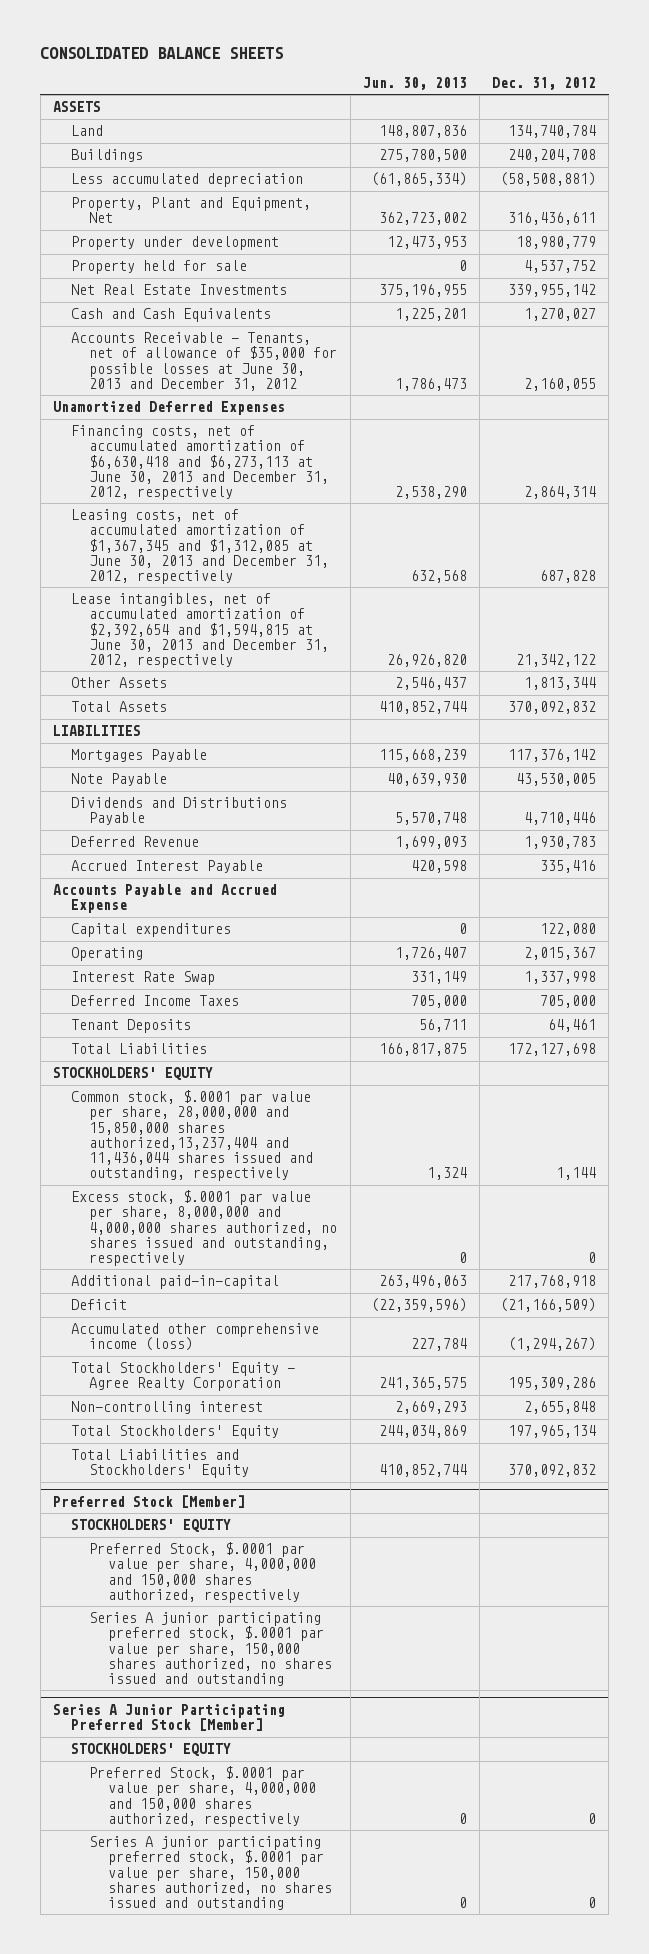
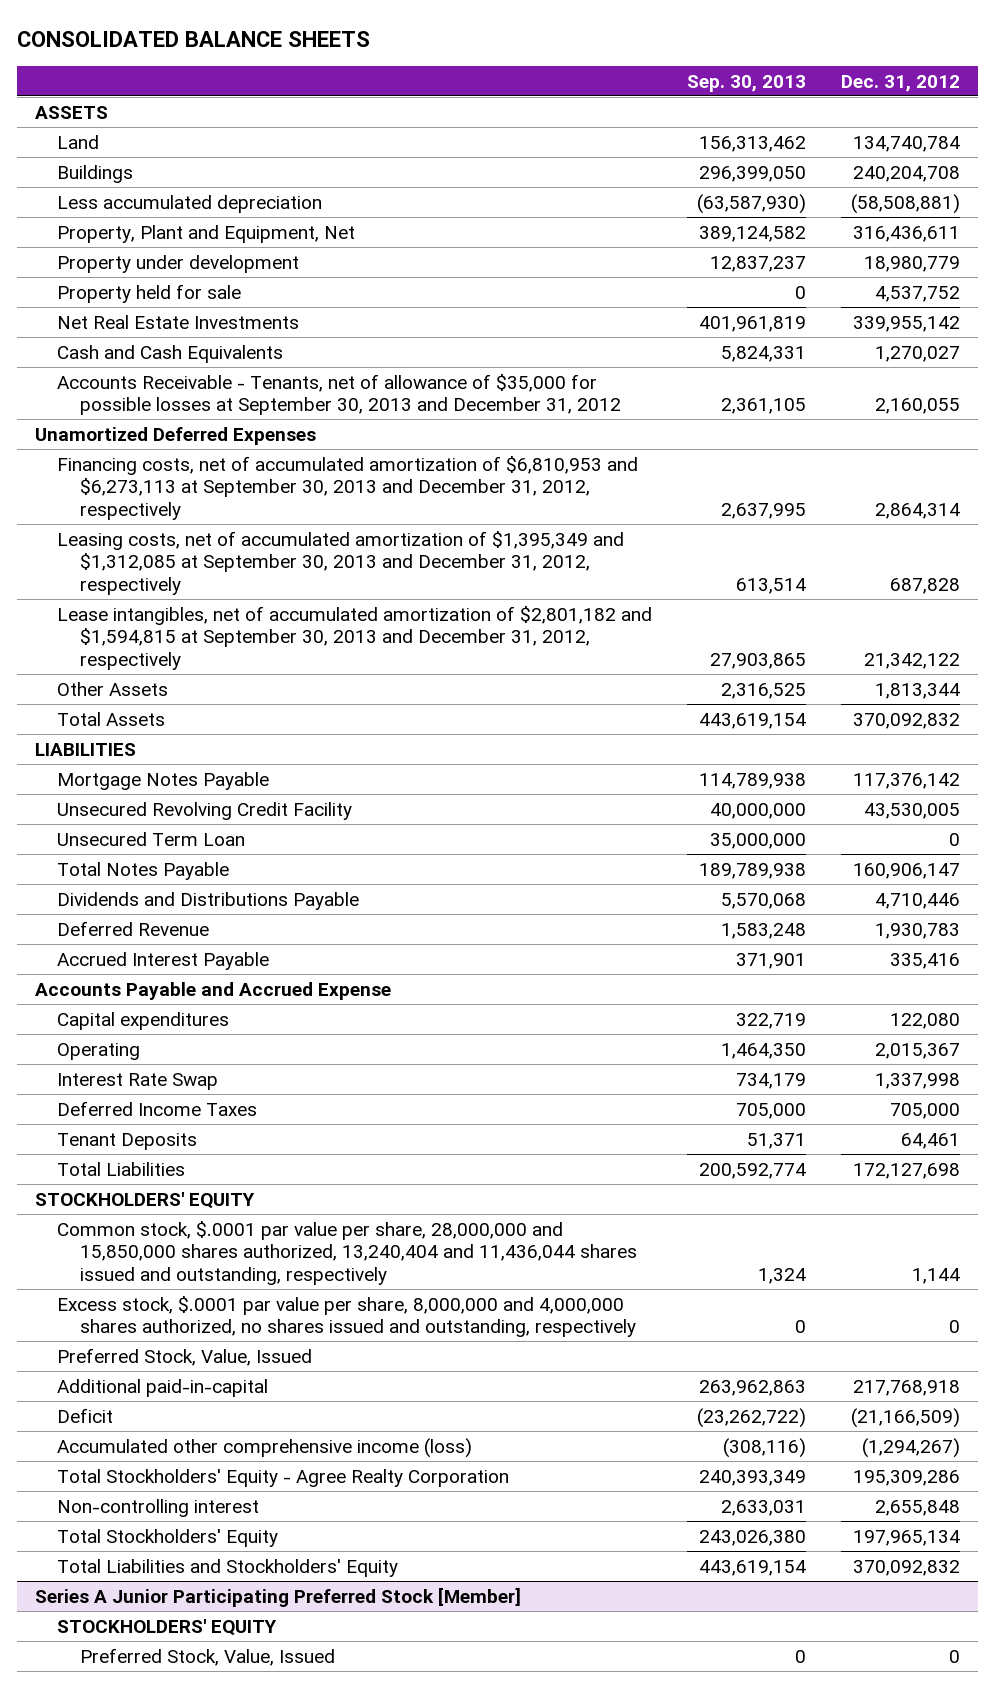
[362,76,467,90] Jun. 30, 2013 -> none
none -> [687,74,807,92] Sep. 30, 2013
[71,332,338,391] Accounts Receivable - Tenants, net of allowance of $35,000 for possible losses at June 30, 2013 and December 31, 2012 -> [57,373,622,416] Accounts Receivable - Tenants, net of allowance of $35,000 for possible losses at September 30, 2013 and December 31, 2012
[71,425,330,501] Financing costs, net of accumulated amortization of $6,630,418 and $6,273,113 at June 30, 2013 and December 31, 2012, respectively -> [57,455,639,521] Financing costs, net of accumulated amortization of $6,810,953 and $6,273,113 at September 30, 2013 and December 31, 2012, respectively
[71,509,330,585] Leasing costs, net of accumulated amortization of $1,367,345 and $1,312,085 at June 30, 2013 and December 31, 2012, respectively -> [57,530,625,596] Leasing costs, net of accumulated amortization of $1,395,349 and $1,312,085 at September 30, 2013 and December 31, 2012, respectively
[71,593,330,669] Lease intangibles, net of accumulated amortization of $2,392,654 and $1,594,815 at June 30, 2013 and December 31, 2012, respectively -> [57,605,653,671] Lease intangibles, net of accumulated amortization of $2,801,182 and $1,594,815 at September 30, 2013 and December 31, 2012, respectively
[71,749,208,763] Mortgages Payable -> [57,771,270,790] Mortgage Notes Payable
none -> [57,801,353,820] Unsecured Revolving Credit Facility
none -> [57,831,246,846] Unsecured Term Loan
[71,773,168,787] Note Payable -> [57,861,230,880] Total Notes Payable
[516,773,597,787] 43,530,005 -> [853,862,961,879] 160,906,147
[71,1090,314,1182] Common stock, $.0001 par value per share, 28,000,000 and 15,850,000 shares authorized,13,237,404 and 11,436,044 shares issued and outstanding, respectively -> [57,1220,638,1286] Common stock, $.0001 par value per share, 28,000,000 and 15,850,000 shares authorized, 13,240,404 and 11,436,044 shares issued and outstanding, respectively
none -> [57,1347,313,1366] Preferred Stock, Value, Issued
[53,1494,246,1508] Preferred Stock [Member] -> none
[71,1519,232,1533] STOCKHOLDERS' EQUITY -> none
[89,1542,316,1603] Preferred Stock, $.0001 par value per share, 4,000,000 and 150,000 shares authorized, respectively -> none
[89,1612,332,1687] Series A junior participating preferred stock, $.0001 par value per share, 150,000 shares authorized, no shares issued and outstanding -> none
[89,1836,332,1911] Series A junior participating preferred stock, $.0001 par value per share, 150,000 shares authorized, no shares issued and outstanding -> none
[89,1766,316,1827] Preferred Stock, $.0001 par value per share, 4,000,000 and 150,000 shares authorized, respectively -> [80,1647,336,1666] Preferred Stock, Value, Issued

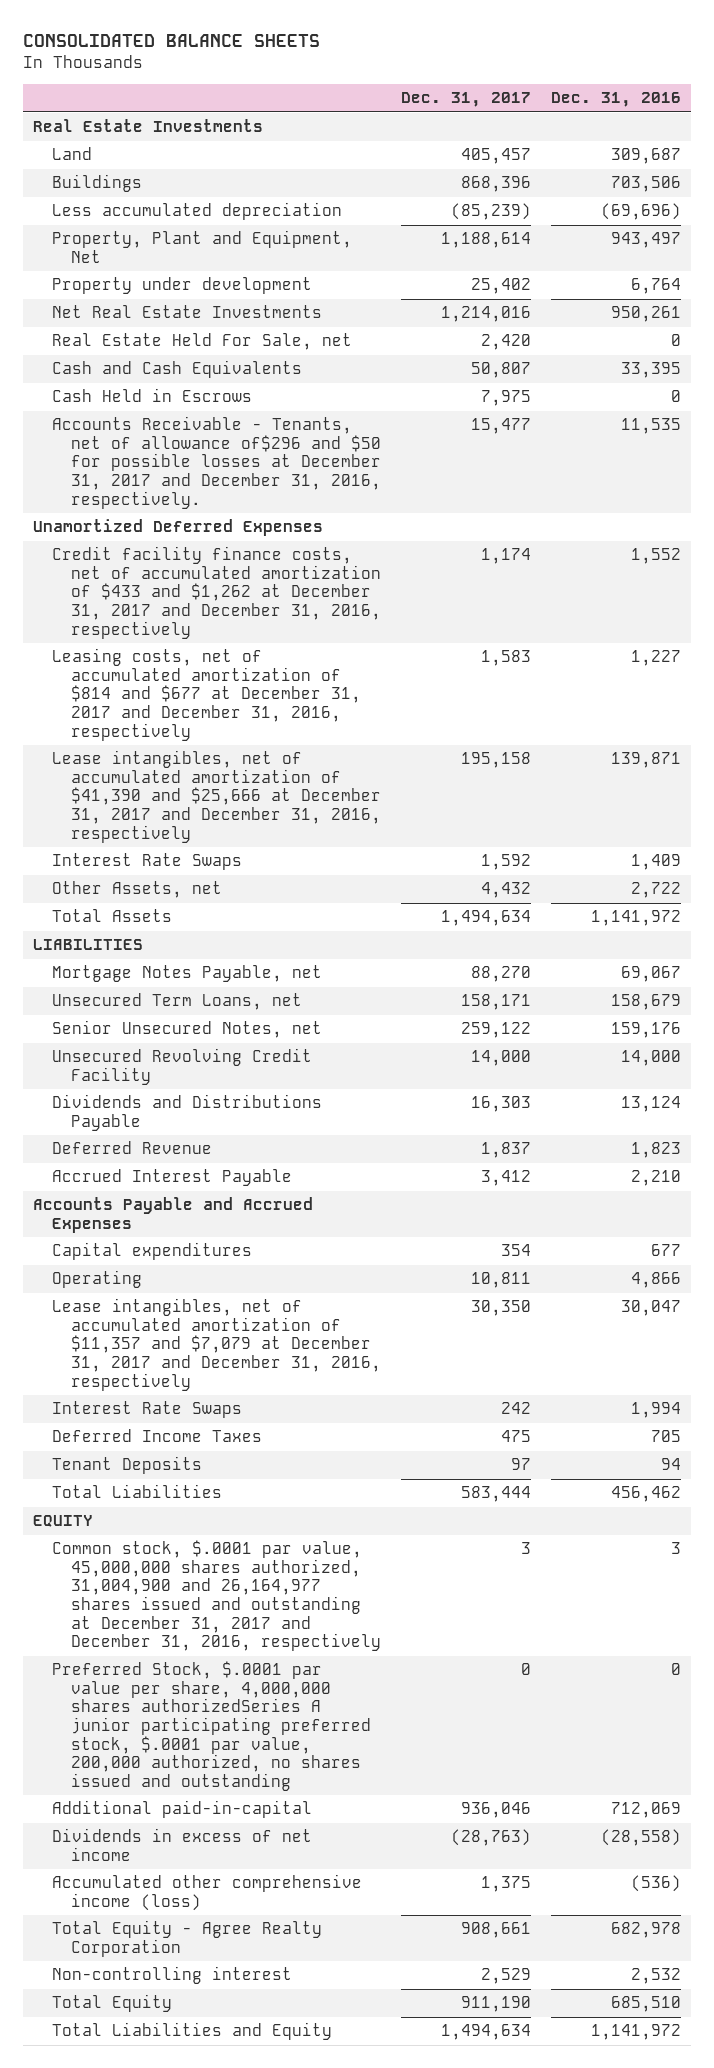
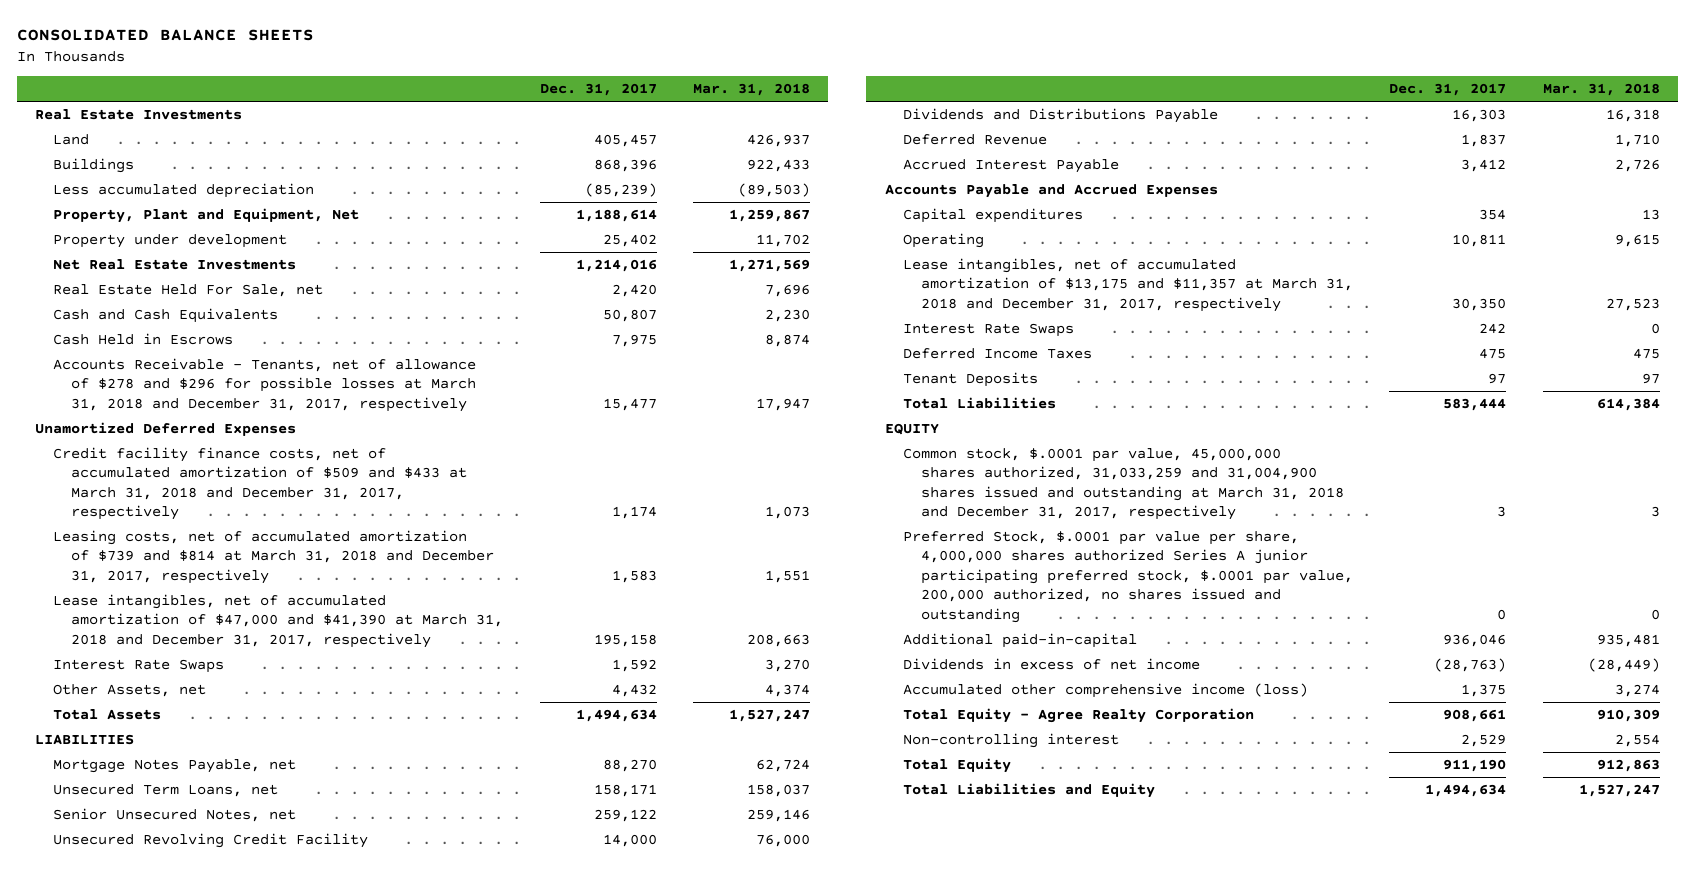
[550,92,681,108] Dec. 31, 2016 -> none
none -> [692,83,810,97] Mar. 31, 2018
[52,416,381,509] Accounts Receivable - Tenants, net of allowance of$296 and $50 for possible losses at December 31, 2017 and December 31, 2016, respectively. -> [53,357,477,412] Accounts Receivable - Tenants, net of allowance of $278 and $296 for possible losses at March 31, 2018 and December 31, 2017, respectively
[52,546,381,639] Credit facility finance costs, net of accumulated amortization of $433 and $1,262 at December 31, 2017 and December 31, 2016, respectively -> [53,446,468,521] Credit facility finance costs, net of accumulated amortization of $509 and $433 at March 31, 2018 and December 31, 2017, respectively
[52,648,361,741] Leasing costs, net of accumulated amortization of $814 and $677 at December 31, 2017 and December 31, 2016, respectively -> [53,529,495,584] Leasing costs, net of accumulated amortization of $739 and $814 at March 31, 2018 and December 31, 2017, respectively
[52,750,381,843] Lease intangibles, net of accumulated amortization of $41,390 and $25,666 at December 31, 2017 and December 31, 2016, respectively -> [53,593,504,648] Lease intangibles, net of accumulated amortization of $47,000 and $41,390 at March 31, 2018 and December 31, 2017, respectively
[52,1298,381,1391] Lease intangibles, net of accumulated amortization of $11,357 and $7,079 at December 31, 2017 and December 31, 2016, respectively -> [902,257,1353,312] Lease intangibles, net of accumulated amortization of $13,175 and $11,357 at March 31, 2018 and December 31, 2017, respectively
[52,1540,381,1652] Common stock, $.0001 par value, 45,000,000 shares authorized, 31,004,900 and 26,164,977 shares issued and outstanding at December 31, 2017 and December 31, 2016, respectively -> [902,447,1344,521] Common stock, $.0001 par value, 45,000,000 shares authorized, 31,033,259 and 31,004,900 shares issued and outstanding at March 31, 2018 and December 31, 2017, respectively
[52,1661,371,1791] Preferred Stock, $.0001 par value per share, 4,000,000 shares authorizedSeries A junior participating preferred stock, $.0001 par value, 200,000 authorized, no shares issued and outstanding -> [902,530,1353,623] Preferred Stock, $.0001 par value per share, 4,000,000 shares authorized Series A junior participating preferred stock, $.0001 par value, 200,000 authorized, no shares issued and outstanding

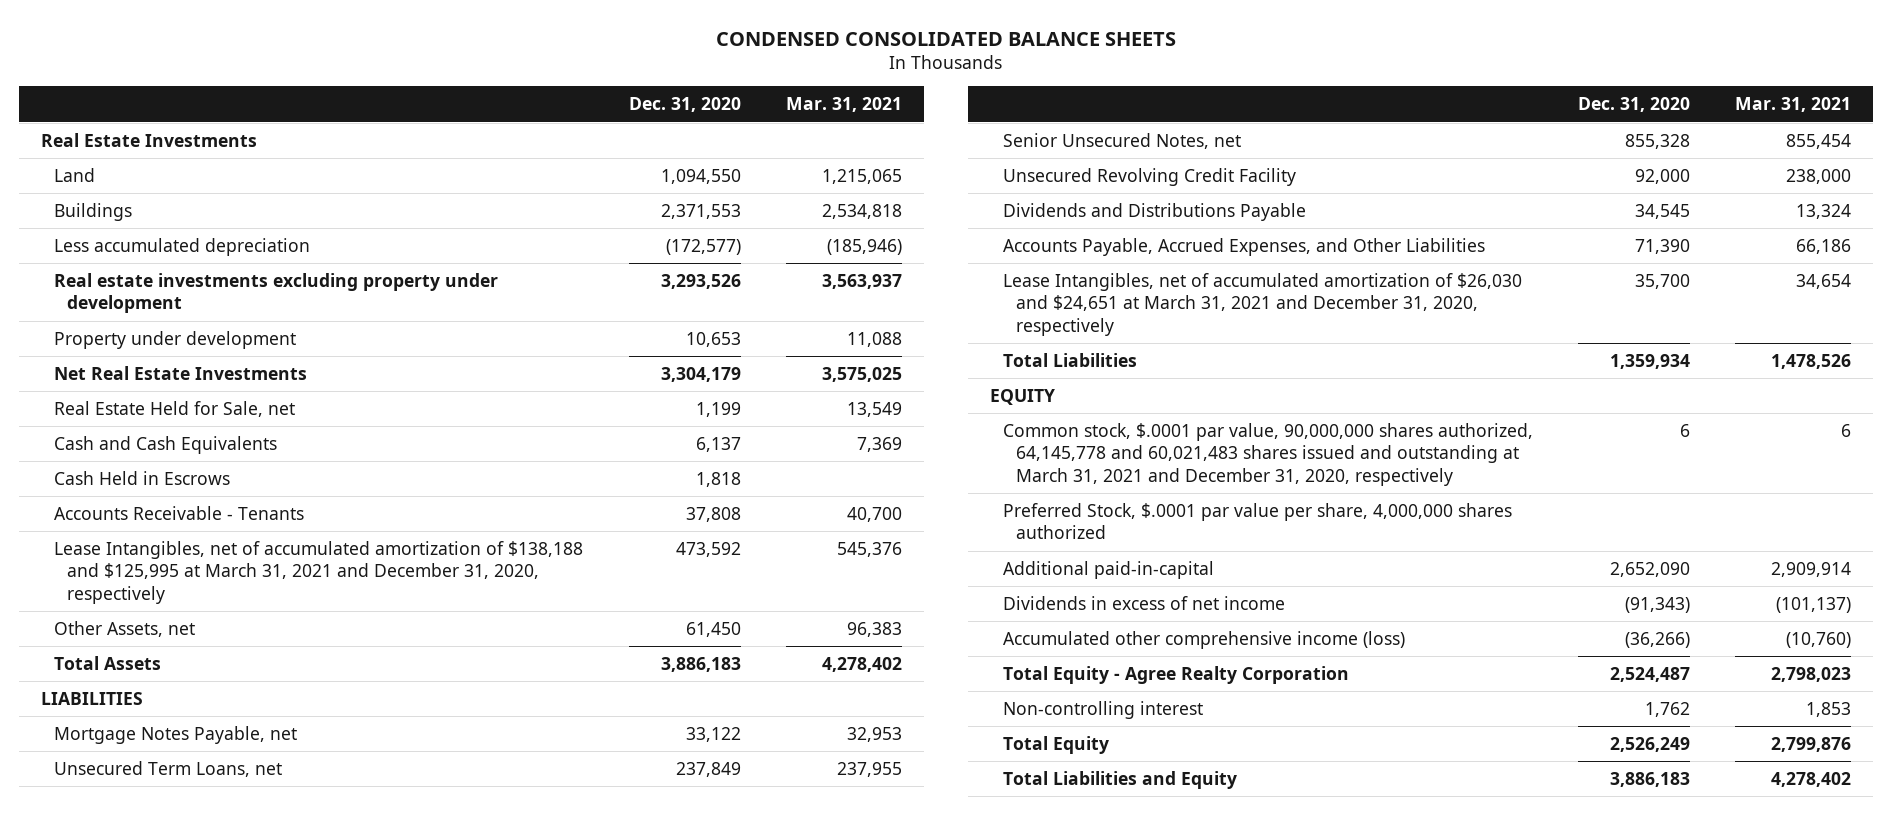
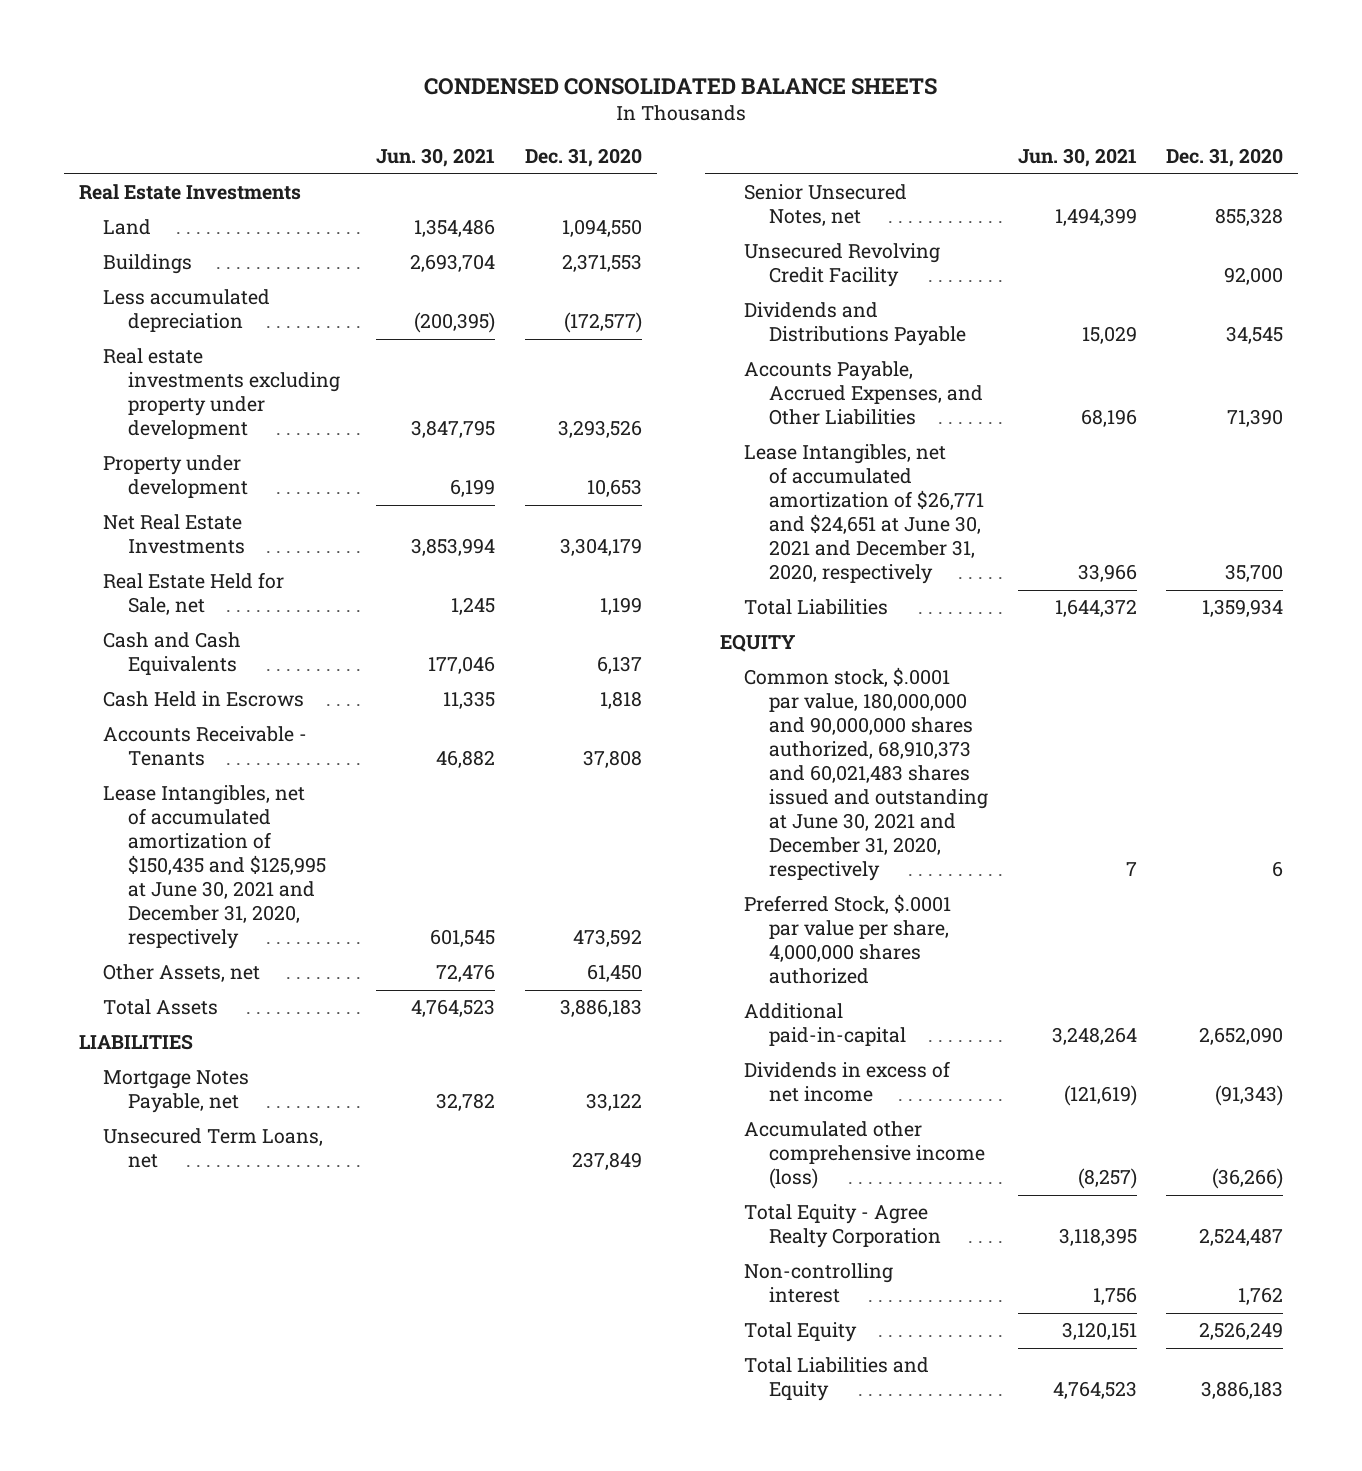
[785,97,902,113] Mar. 31, 2021 -> none
none -> [376,148,496,168] Jun. 30, 2021
[53,540,583,604] Lease Intangibles, net of accumulated amortization of $138,188 and $125,995 at March 31, 2021 and December 31, 2020, respectively -> [103,785,326,950] Lease Intangibles, net of accumulated amortization of $150,435 and $125,995 at June 30, 2021 and December 31, 2020, respectively
[1002,272,1522,336] Lease Intangibles, net of accumulated amortization of $26,030 and $24,651 at March 31, 2021 and December 31, 2020, respectively -> [744,444,984,585] Lease Intangibles, net of accumulated amortization of $26,771 and $24,651 at June 30, 2021 and December 31, 2020, respectively
[1002,422,1533,486] Common stock, $.0001 par value, 90,000,000 shares authorized, 64,145,778 and 60,021,483 shares issued and outstanding at March 31, 2021 and December 31, 2020, respectively -> [744,667,988,882] Common stock, $.0001 par value, 180,000,000 and 90,000,000 shares authorized, 68,910,373 and 60,021,483 shares issued and outstanding at June 30, 2021 and December 31, 2020, respectively

